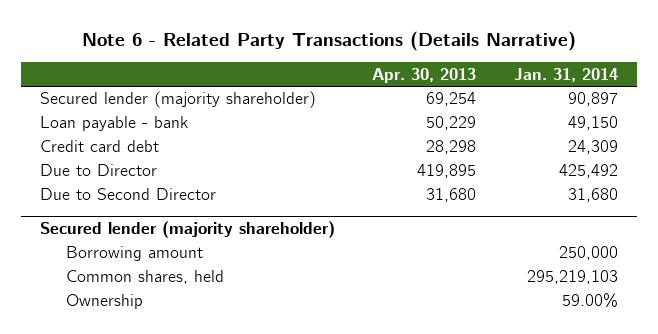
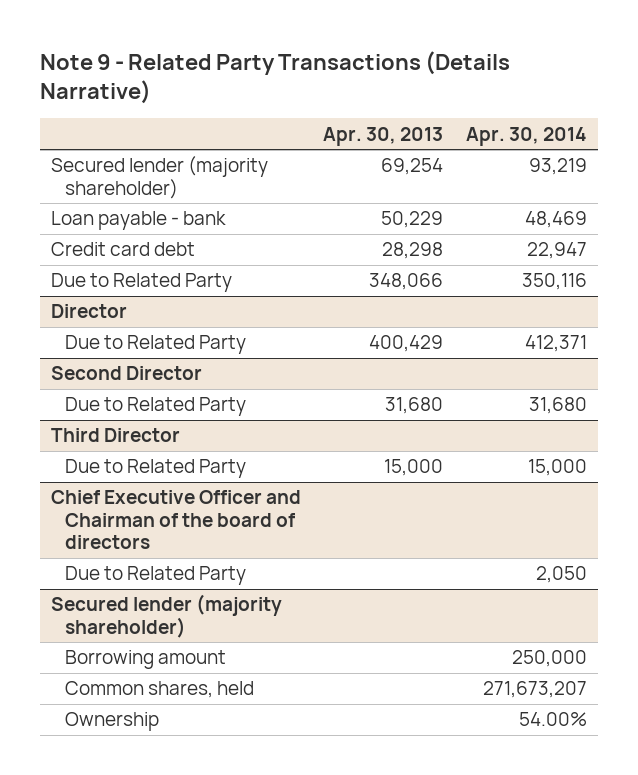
[81,31,576,52] Note 6 - Related Party Transactions (Details Narrative) -> [40,50,511,105] Note 9 - Related Party Transactions (Details Narrative)
[513,67,618,82] Jan. 31, 2014 -> none
none -> [465,126,587,146] Apr. 30, 2014
[39,164,157,177] Due to Director -> none
none -> [51,273,233,293] Due to Related Party
none -> [51,304,128,319] Director
none -> [64,335,246,355] Due to Related Party
none -> [51,366,203,381] Second Director
[39,188,216,201] Due to Second Director -> [64,397,246,417] Due to Related Party
none -> [51,428,181,443] Third Director
none -> [64,459,246,479] Due to Related Party
none -> [51,490,302,550] Chief Executive Officer and Chairman of the board of directors
none -> [64,566,246,586] Due to Related Party

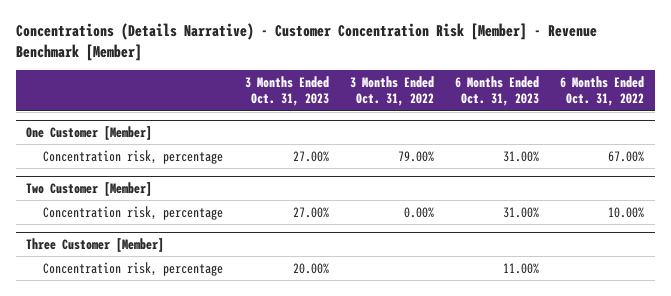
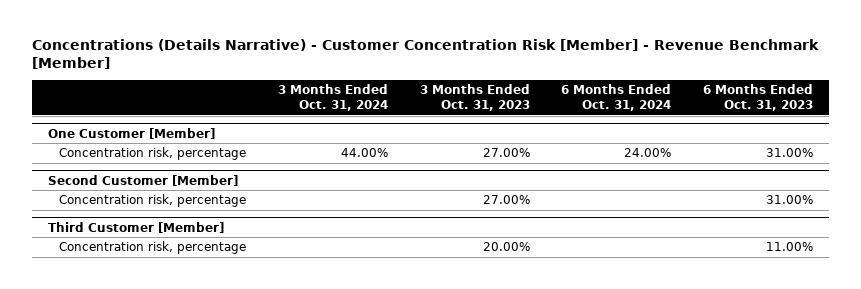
[349,75,434,107] 3 Months Ended Oct. 31, 2022 -> none
[560,75,645,107] 6 Months Ended Oct. 31, 2022 -> none
none -> [277,84,388,112] 3 Months Ended Oct. 31, 2024
none -> [561,84,672,112] 6 Months Ended Oct. 31, 2024
[26,181,153,196] Two Customer [Member] -> [47,174,238,186] Second Customer [Member]
[26,237,165,252] Three Customer [Member] -> [47,221,224,233] Third Customer [Member]

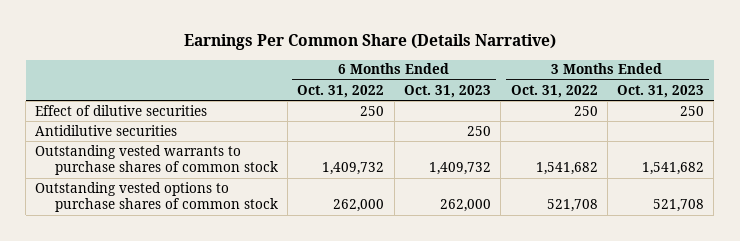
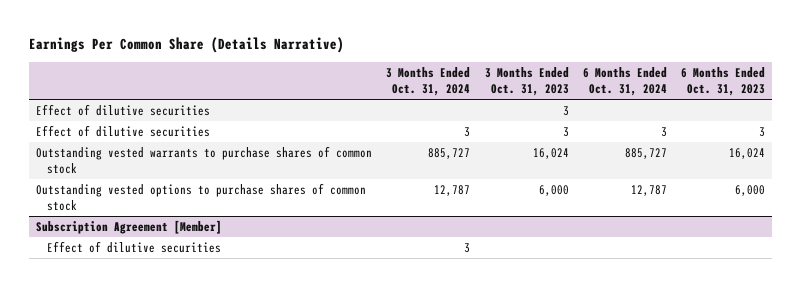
[297,84,385,98] Oct. 31, 2022 -> none
[510,84,598,98] Oct. 31, 2022 -> none
none -> [386,66,471,97] 3 Months Ended Oct. 31, 2024
none -> [582,66,667,97] 6 Months Ended Oct. 31, 2024
[35,124,178,136] Antidilutive securities -> none
[680,105,705,116] 250 -> [562,106,569,117] 3
none -> [36,125,211,138] Effect of dilutive securities
[428,162,491,176] 1,409,732 -> [728,148,765,160] 16,024
[642,162,705,176] 1,541,682 -> [532,148,569,160] 16,024
[439,199,491,213] 262,000 -> [734,185,765,197] 6,000
[653,199,705,213] 521,708 -> [538,185,569,197] 6,000
none -> [36,220,223,235] Subscription Agreement [Member]
none -> [47,241,222,254] Effect of dilutive securities

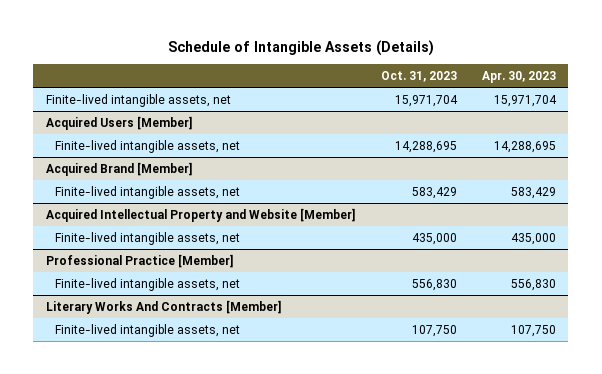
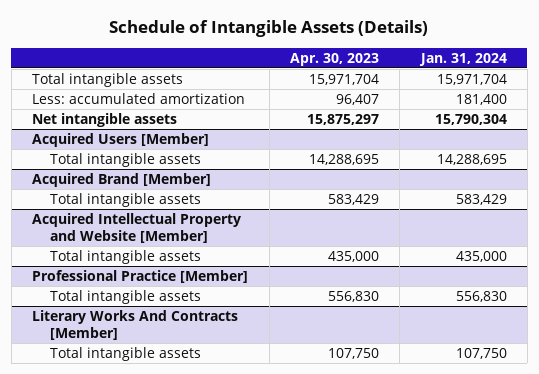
[380,71,457,83] Oct. 31, 2023 -> none
none -> [418,52,507,66] Jan. 31, 2024
none -> [32,73,184,88] Total intangible assets
none -> [32,93,246,105] Less: accumulated amortization
[45,93,231,107] Finite-lived intangible assets, net -> [32,113,178,128] Net intangible assets
[493,94,557,107] 15,971,704 -> [306,114,379,126] 15,875,297
[54,139,240,153] Finite-lived intangible assets, net -> [49,153,201,168] Total intangible assets
[54,185,240,199] Finite-lived intangible assets, net -> [49,193,201,208] Total intangible assets
[54,231,240,245] Finite-lived intangible assets, net -> [49,250,201,265] Total intangible assets
[54,277,240,291] Finite-lived intangible assets, net -> [49,290,201,305] Total intangible assets
[54,323,240,337] Finite-lived intangible assets, net -> [49,347,201,362] Total intangible assets

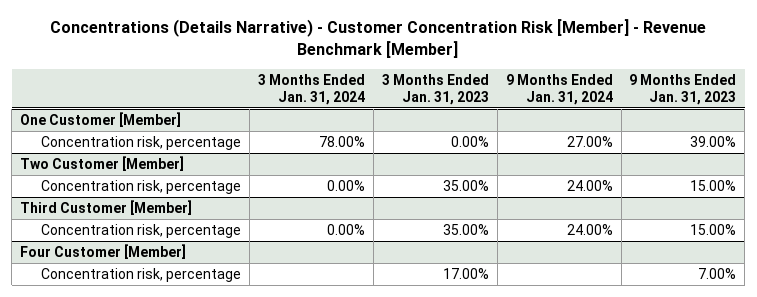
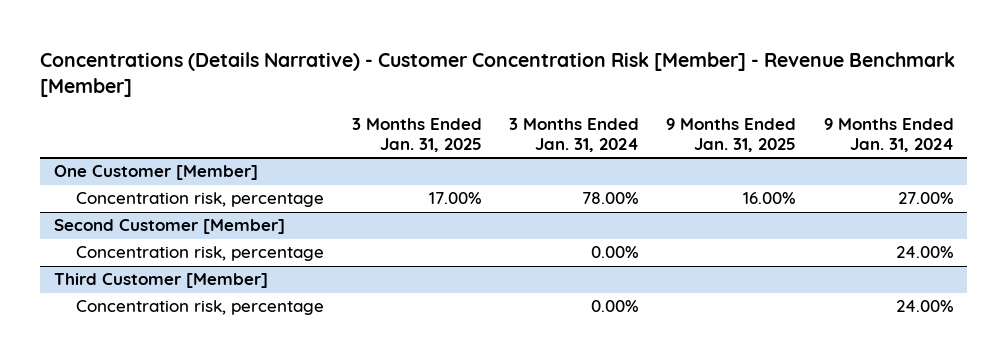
[381,73,489,105] 3 Months Ended Jan. 31, 2023 -> none
[629,73,737,105] 9 Months Ended Jan. 31, 2023 -> none
none -> [351,117,482,152] 3 Months Ended Jan. 31, 2025
none -> [666,117,797,152] 9 Months Ended Jan. 31, 2025
[20,155,185,171] Two Customer [Member] -> [53,219,285,235] Second Customer [Member]
[20,243,187,259] Four Customer [Member] -> none
[41,267,242,282] Concentration risk, percentage -> none

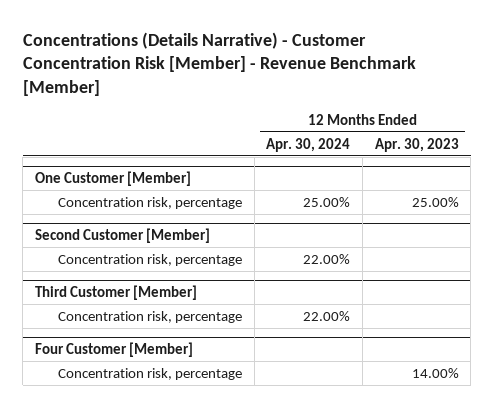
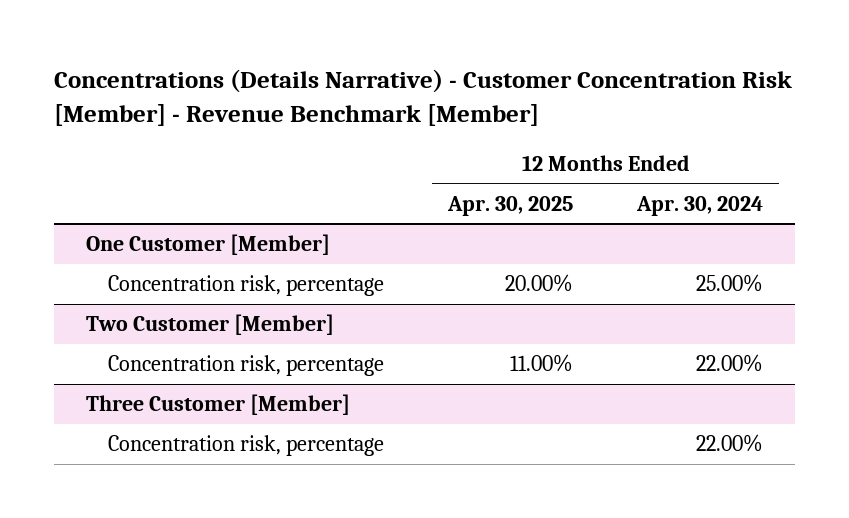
[374,137,459,152] Apr. 30, 2023 -> none
none -> [447,195,574,216] Apr. 30, 2025
[34,227,210,243] Second Customer [Member] -> [86,314,335,336] Two Customer [Member]
[34,284,197,300] Third Customer [Member] -> [86,394,351,416] Three Customer [Member]
[34,341,193,357] Four Customer [Member] -> none
[58,367,243,380] Concentration risk, percentage -> none

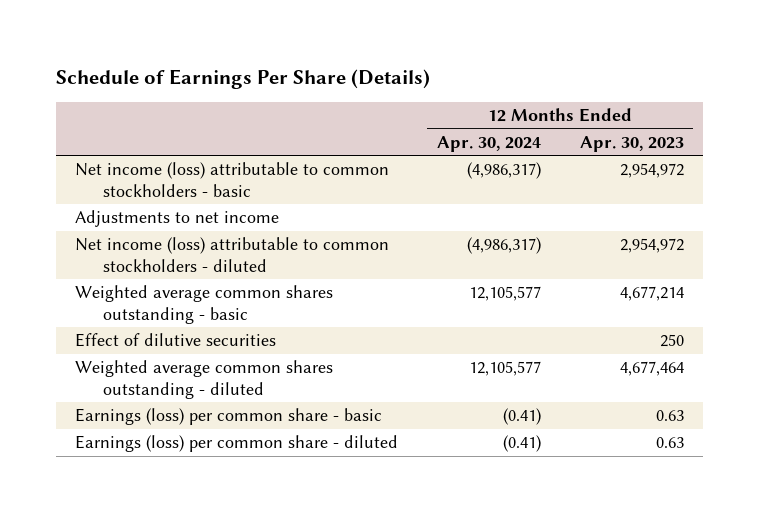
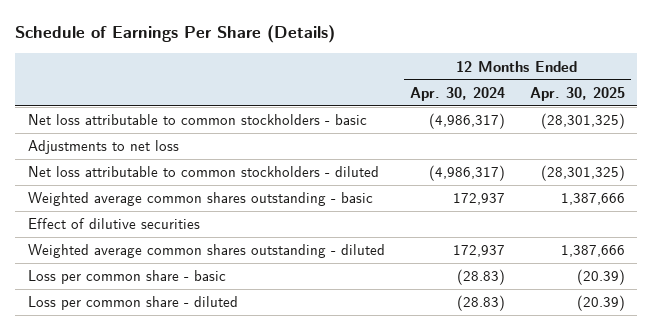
[579,135,684,152] Apr. 30, 2023 -> none
none -> [529,86,625,101] Apr. 30, 2025
[75,162,390,197] Net income (loss) attributable to common stockholders - basic -> [27,114,367,126] Net loss attributable to common stockholders - basic
[75,210,280,228] Adjustments to net income -> [27,140,179,155] Adjustments to net loss
[75,237,390,272] Net income (loss) attributable to common stockholders - diluted -> [27,166,379,178] Net loss attributable to common stockholders - diluted
[468,286,541,302] 12,105,577 -> [452,193,505,206] 172,937
[468,361,541,377] 12,105,577 -> [452,245,505,258] 172,937
[75,408,383,426] Earnings (loss) per common share - basic -> [27,270,226,285] Loss per common share - basic
[502,408,541,426] (0.41) -> [456,269,505,286] (28.83)
[75,435,399,453] Earnings (loss) per common share - diluted -> [27,296,238,311] Loss per common share - diluted
[502,435,541,453] (0.41) -> [456,295,505,312] (28.83)

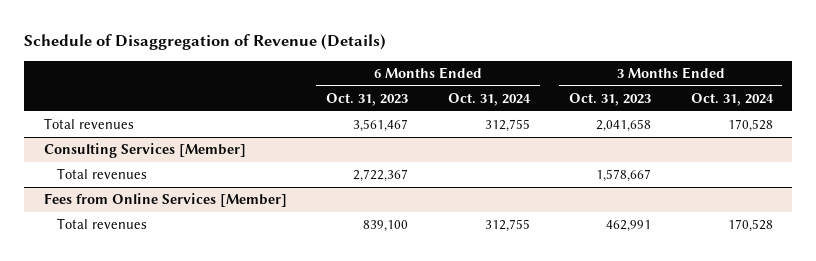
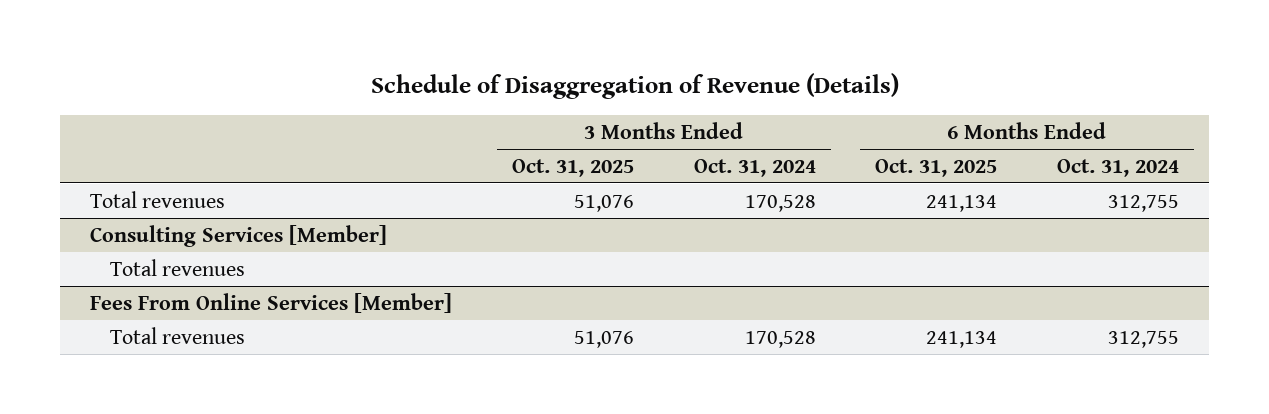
[326,92,409,106] Oct. 31, 2023 -> none
[569,92,652,106] Oct. 31, 2023 -> none
none -> [511,158,634,177] Oct. 31, 2025
none -> [875,158,998,177] Oct. 31, 2025
[43,193,287,208] Fees from Online Services [Member] -> [89,292,452,313] Fees From Online Services [Member]

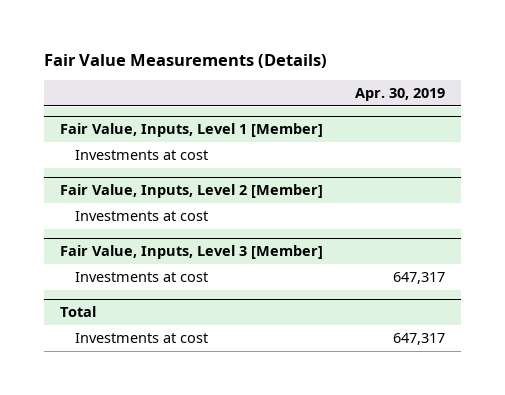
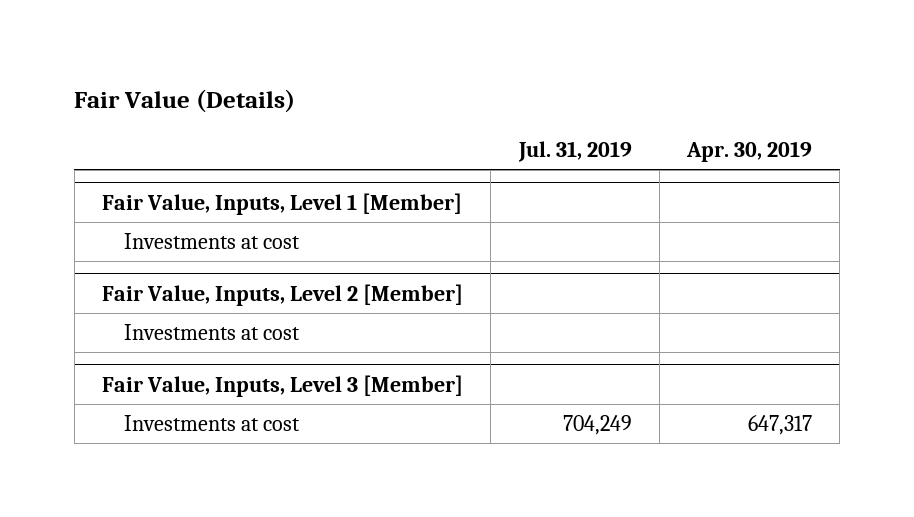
[43,53,327,68] Fair Value Measurements (Details) -> [74,89,296,114] Fair Value (Details)
none -> [517,141,632,163] Jul. 31, 2019
[59,306,96,318] Total -> none
[74,332,208,343] Investments at cost -> none

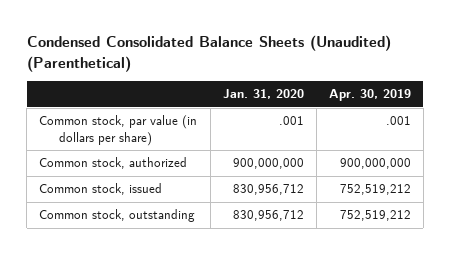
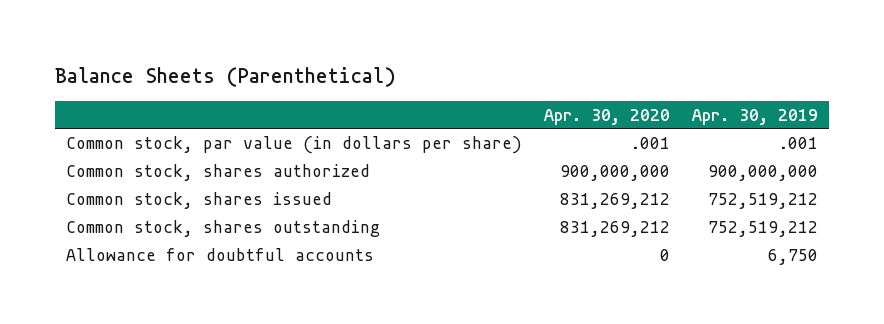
[26,35,391,72] Condensed Consolidated Balance Sheets (Unaudited) (Parenthetical) -> [55,66,397,87] Balance Sheets (Parenthetical)
[222,89,304,100] Jan. 31, 2020 -> none
none -> [544,108,671,125] Apr. 30, 2020
[39,157,188,170] Common stock, authorized -> [66,164,371,182] Common stock, shares authorized
[39,183,163,196] Common stock, issued -> [66,192,333,210] Common stock, shares issued
[39,209,196,223] Common stock, outstanding -> [66,220,381,238] Common stock, shares outstanding
none -> [66,248,375,262] Allowance for doubtful accounts

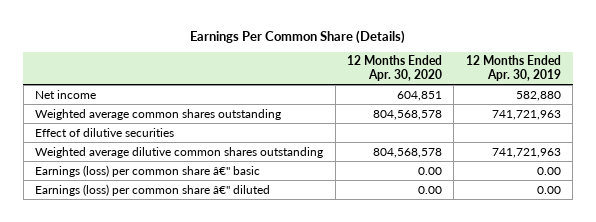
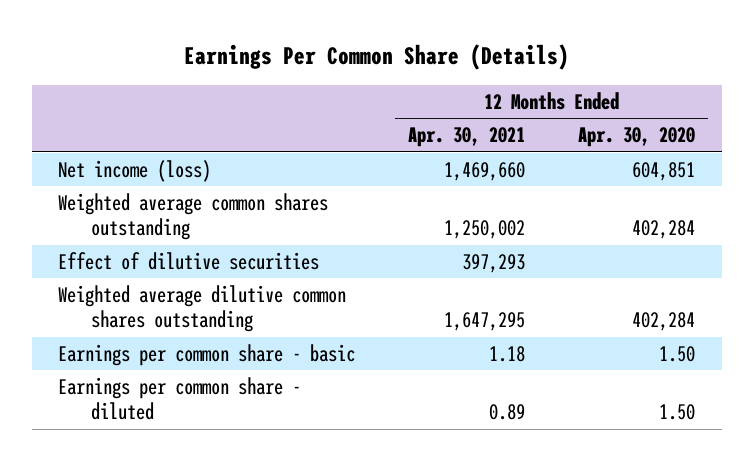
[465,55,561,81] 12 Months Ended Apr. 30, 2019 -> none
none -> [408,127,526,148] Apr. 30, 2021
[35,89,97,99] Net income -> [58,159,212,182] Net income (loss)
[373,109,443,120] 804,568,578 -> [632,220,696,240] 402,284
[373,147,443,158] 804,568,578 -> [632,312,696,332] 402,284
[35,164,261,177] Earnings (loss) per common share â€" basic -> [58,343,356,366] Earnings per common share - basic
[418,166,443,175] 0.00 -> [659,345,696,362] 1.50
[35,183,271,196] Earnings (loss) per common share â€" diluted -> [58,376,302,421] Earnings per common share - diluted
[418,185,443,194] 0.00 -> [659,404,696,421] 1.50

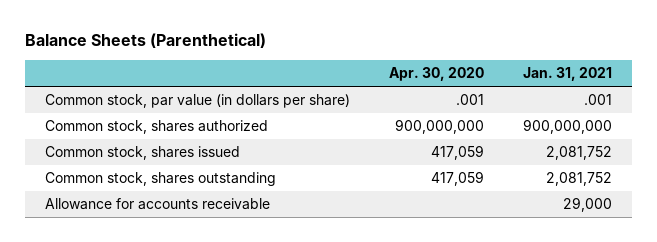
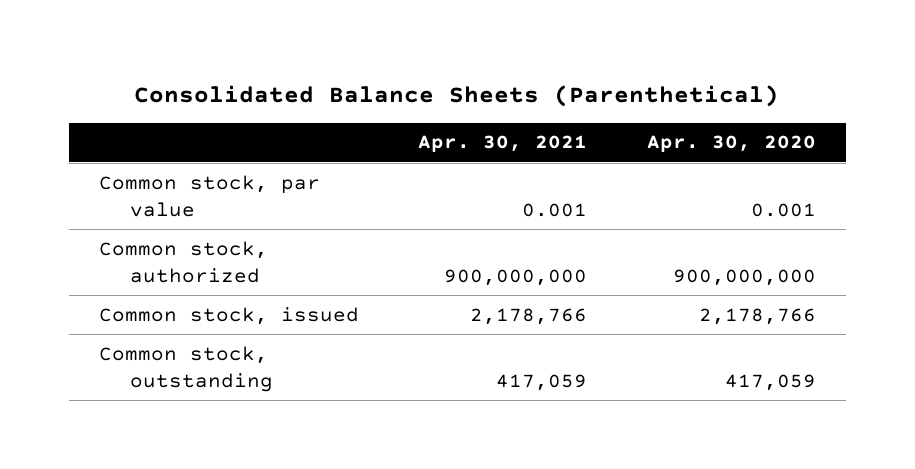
[24,33,266,49] Balance Sheets (Parenthetical) -> [134,84,780,107] Consolidated Balance Sheets (Parenthetical)
[523,67,613,82] Jan. 31, 2021 -> none
none -> [418,135,588,153] Apr. 30, 2021
[44,198,270,211] Allowance for accounts receivable -> none
[44,94,350,109] Common stock, par value (in dollars per share) -> [98,174,320,218] Common stock, par value
[455,94,484,106] .001 -> [751,203,817,218] 0.001
[44,120,268,135] Common stock, shares authorized -> [98,240,268,284] Common stock, authorized
[44,146,240,161] Common stock, shares issued -> [98,306,359,325] Common stock, issued
[430,145,484,161] 417,059 -> [699,307,817,325] 2,178,766
[44,172,276,187] Common stock, shares outstanding -> [98,345,274,393] Common stock, outstanding

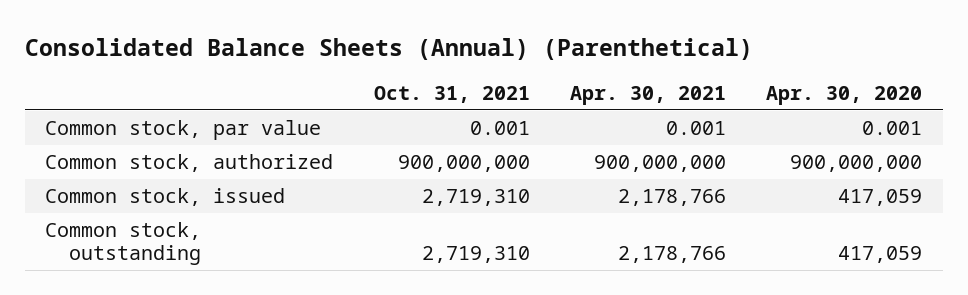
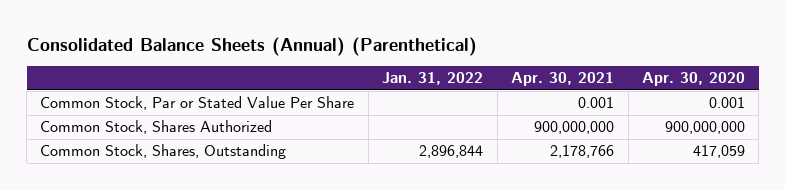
[373,86,530,104] Oct. 31, 2021 -> none
none -> [382,72,484,86] Jan. 31, 2022
[45,187,286,206] Common stock, issued -> none
[45,119,322,140] Common stock, par value -> [40,96,355,111] Common Stock, Par or Stated Value Per Share
[45,153,334,172] Common stock, authorized -> [40,120,273,135] Common Stock, Shares Authorized
[45,221,202,266] Common stock, outstanding -> [40,144,287,160] Common Stock, Shares, Outstanding

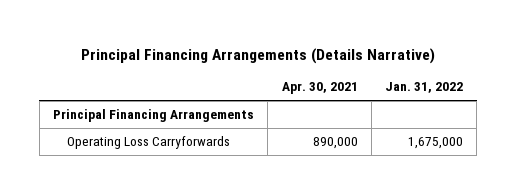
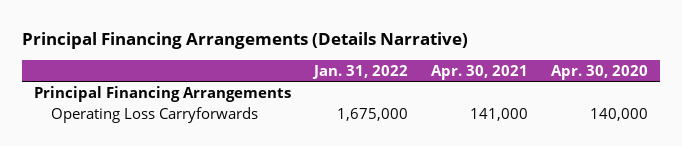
none -> [551,64,649,80] Apr. 30, 2020
[312,137,358,150] 890,000 -> [470,107,529,121] 141,000

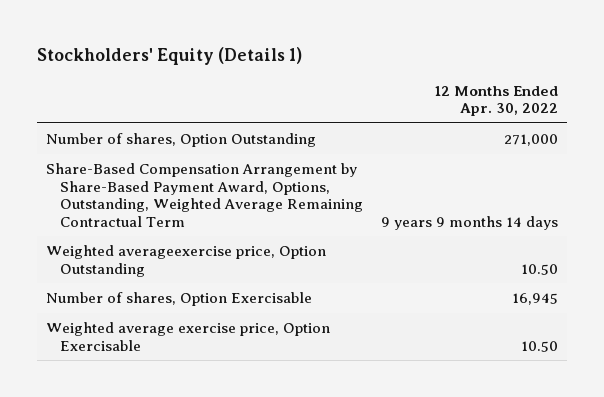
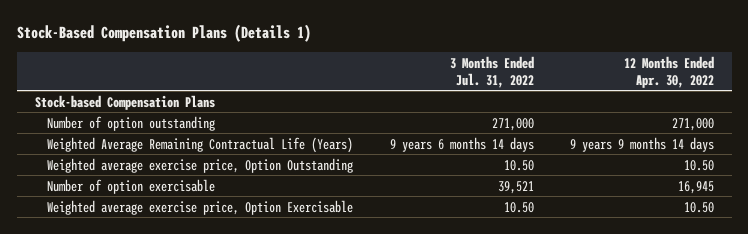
[37,46,303,65] Stockholders' Equity (Details 1) -> [16,24,311,43] Stock-Based Compensation Plans (Details 1)
none -> [449,55,534,88] 3 Months Ended Jul. 31, 2022
none -> [34,94,215,110] Stock-based Compensation Plans
[46,133,317,148] Number of shares, Option Outstanding -> [47,115,216,131] Number of option outstanding
[46,163,363,227] Share-Based Compensation Arrangement by Share-Based Payment Award, Options, Outstanding, Weighted Average Remaining Contractual Term -> [47,136,354,153] Weighted Average Remaining Contractual Life (Years)
[46,245,327,277] Weighted averageexercise price, Option Outstanding -> [47,157,354,173] Weighted average exercise price, Option Outstanding
[46,292,313,307] Number of shares, Option Exercisable -> [47,178,216,194] Number of option exercisable

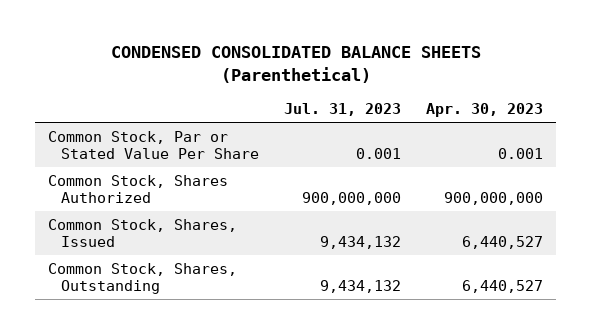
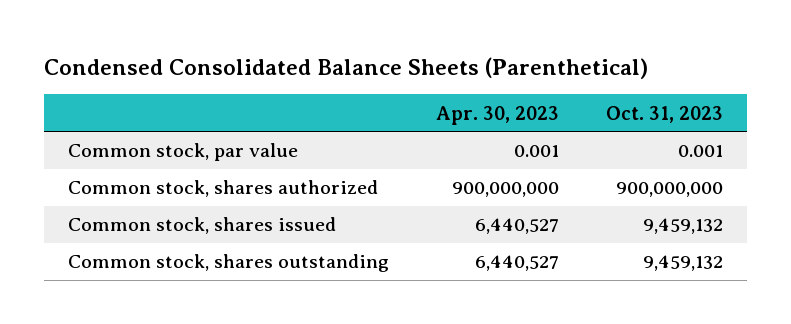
[110,45,481,83] CONDENSED CONSOLIDATED BALANCE SHEETS (Parenthetical) -> [44,56,649,79] Condensed Consolidated Balance Sheets (Parenthetical)
[284,103,402,117] Jul. 31, 2023 -> none
none -> [606,105,724,123] Oct. 31, 2023
[47,130,260,159] Common Stock, Par or Stated Value Per Share -> [67,143,298,162] Common stock, par value
[47,174,228,203] Common Stock, Shares Authorized -> [67,180,378,198] Common stock, shares authorized
[47,218,237,247] Common Stock, Shares, Issued -> [67,217,336,235] Common stock, shares issued
[47,262,237,294] Common Stock, Shares, Outstanding -> [67,254,389,273] Common stock, shares outstanding

